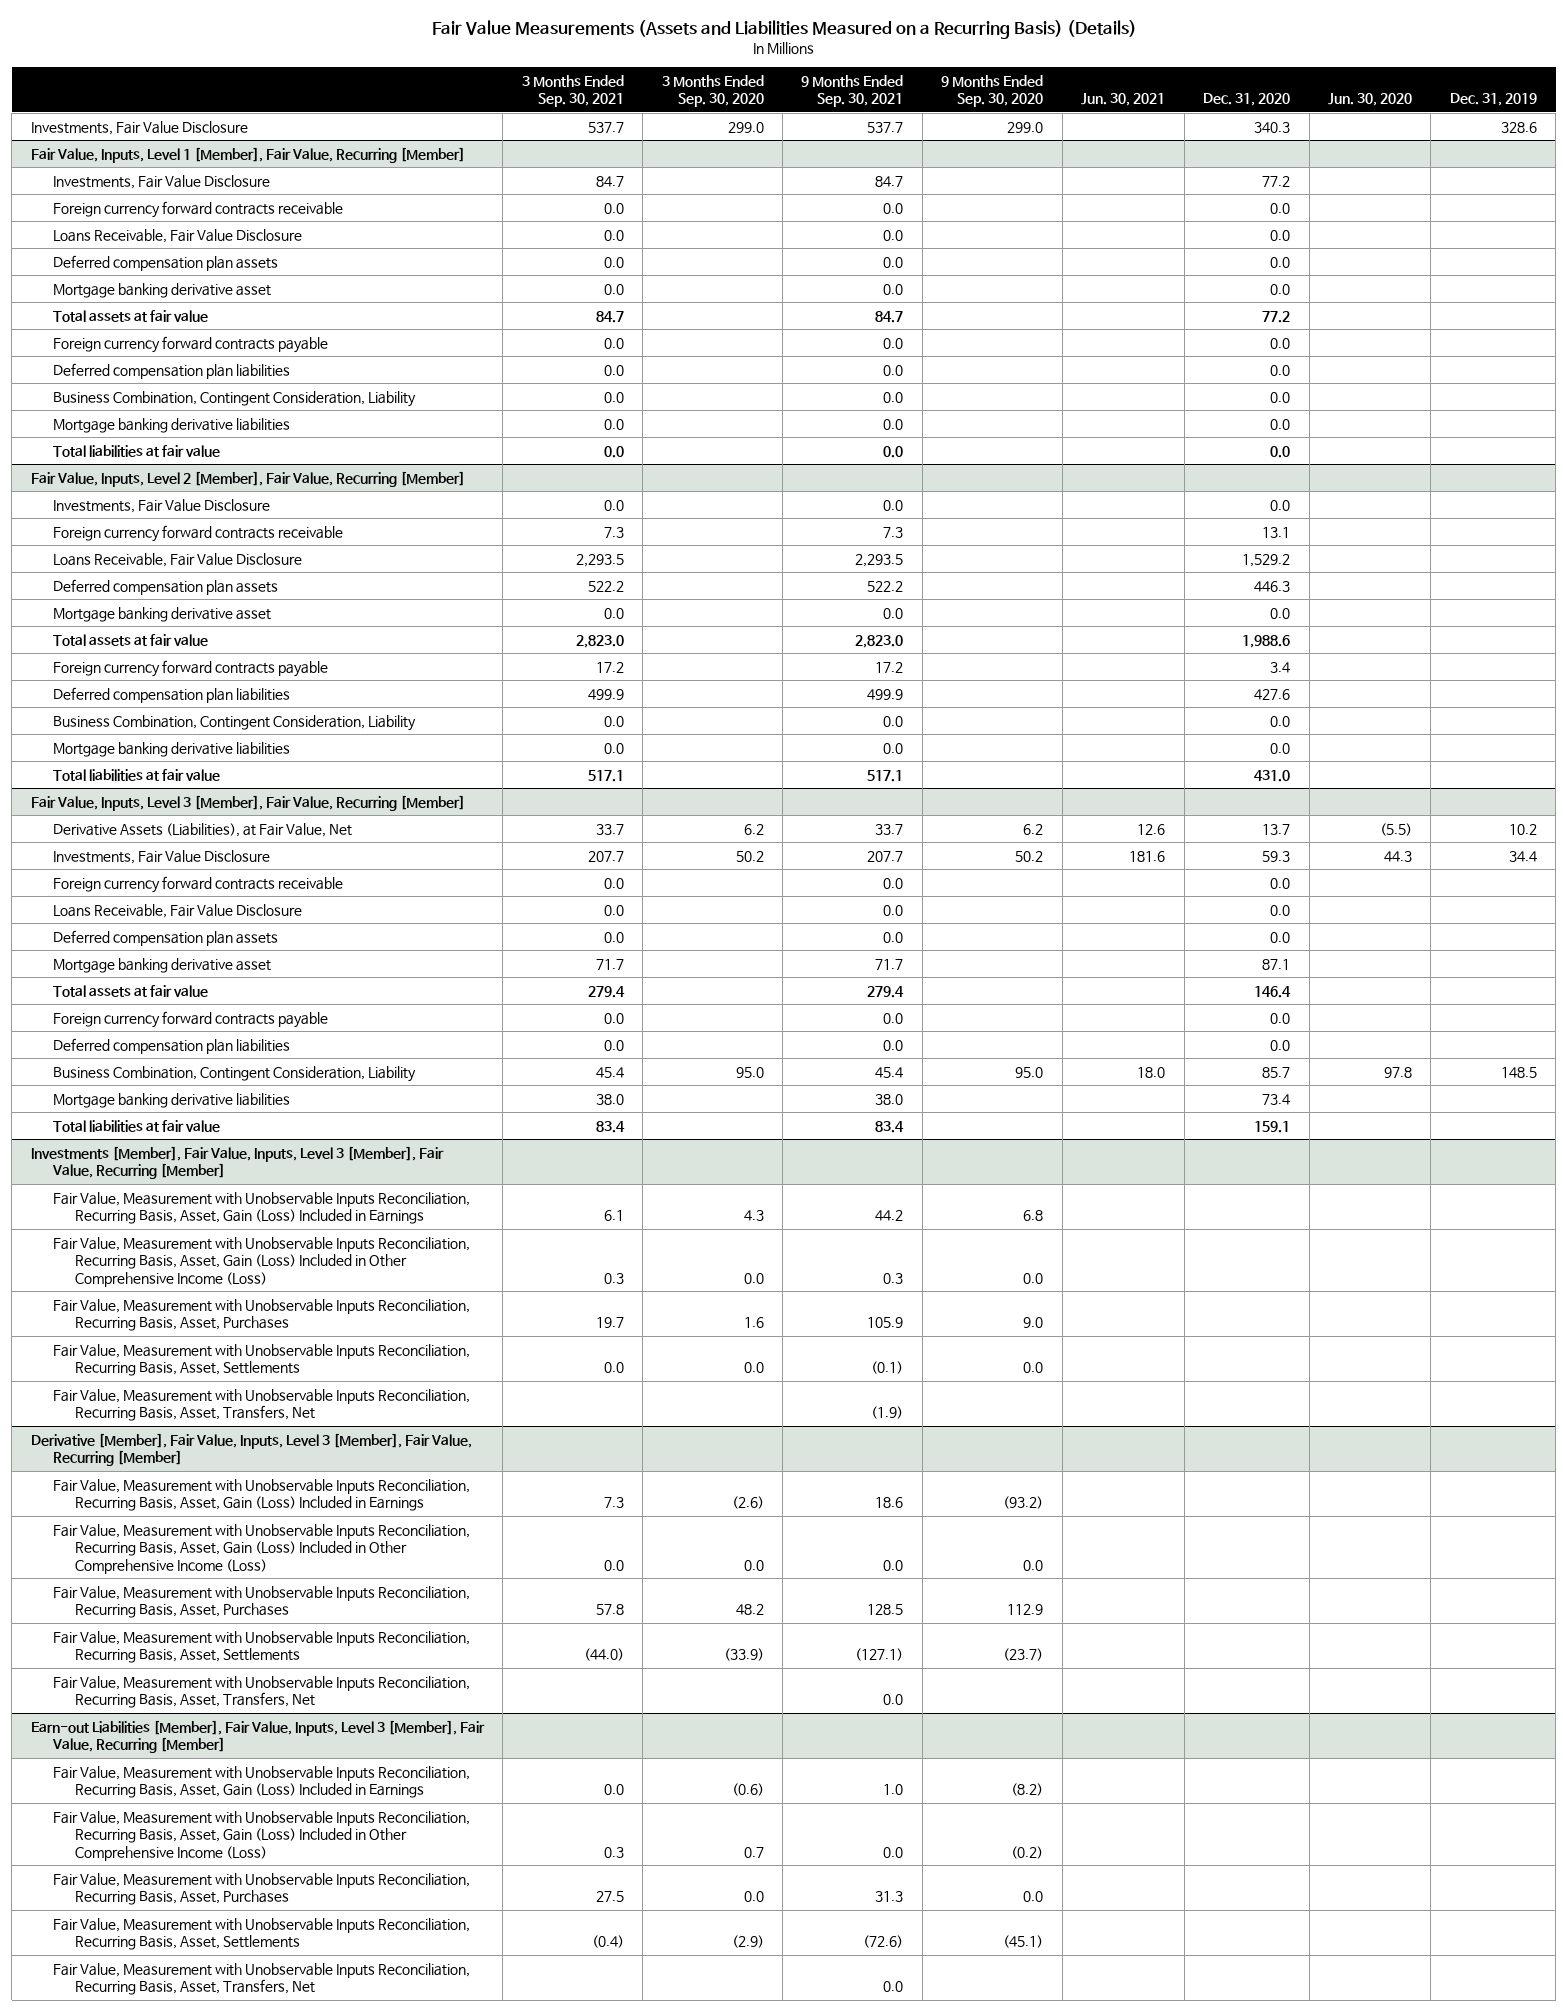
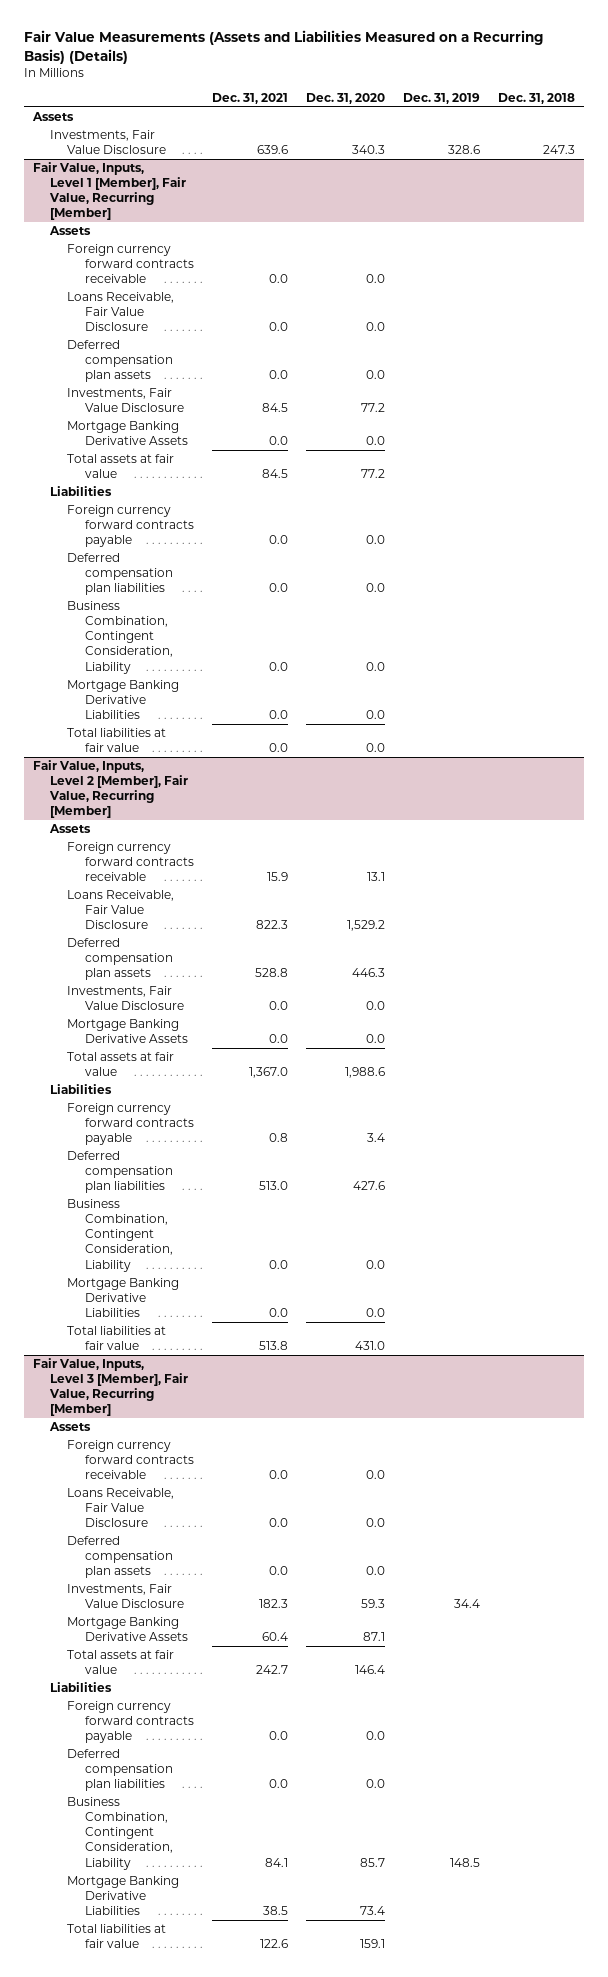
[521,74,624,108] 3 Months Ended Sep. 30, 2021 -> none
[661,74,764,108] 3 Months Ended Sep. 30, 2020 -> none
[801,74,904,108] 9 Months Ended Sep. 30, 2021 -> none
[941,74,1044,108] 9 Months Ended Sep. 30, 2020 -> none
[1081,93,1166,107] Jun. 30, 2021 -> none
[1328,93,1413,107] Jun. 30, 2020 -> none
none -> [211,92,288,104] Dec. 31, 2021
none -> [498,92,576,104] Dec. 31, 2018
none -> [32,112,75,122] Assets
none -> [49,226,92,236] Assets
[52,174,270,189] Investments, Fair Value Disclosure -> [67,388,184,413] Investments, Fair Value Disclosure
[52,282,271,298] Mortgage banking derivative asset -> [67,421,188,446] Mortgage Banking Derivative Assets
none -> [50,486,113,497] Liabilities
[52,417,290,433] Mortgage banking derivative liabilities -> [67,680,180,720] Mortgage Banking Derivative Liabilities
none -> [49,824,92,834] Assets
[52,498,270,513] Investments, Fair Value Disclosure -> [67,986,184,1011] Investments, Fair Value Disclosure
[52,606,271,622] Mortgage banking derivative asset -> [67,1019,188,1044] Mortgage Banking Derivative Assets
none -> [50,1084,113,1095] Liabilities
[52,741,290,757] Mortgage banking derivative liabilities -> [67,1278,180,1318] Mortgage Banking Derivative Liabilities
[52,822,352,837] Derivative Assets (Liabilities), at Fair Value, Net -> none
none -> [49,1422,92,1432] Assets
[52,849,270,864] Investments, Fair Value Disclosure -> [67,1584,184,1609] Investments, Fair Value Disclosure
[52,957,271,973] Mortgage banking derivative asset -> [67,1617,188,1642] Mortgage Banking Derivative Assets
none -> [50,1682,113,1693] Liabilities
[52,1092,290,1108] Mortgage banking derivative liabilities -> [67,1876,180,1916] Mortgage Banking Derivative Liabilities
[30,1145,444,1180] Investments [Member], Fair Value, Inputs, Level 3 [Member], Fair Value, Recurring [Member] -> none
[52,1191,470,1225] Fair Value, Measurement with Unobservable Inputs Reconciliation, Recurring Basis, Asset, Gain (Loss) Included in Earnings -> none
[52,1236,470,1287] Fair Value, Measurement with Unobservable Inputs Reconciliation, Recurring Basis, Asset, Gain (Loss) Included in Other Comprehensive Income (Loss) -> none
[52,1298,470,1332] Fair Value, Measurement with Unobservable Inputs Reconciliation, Recurring Basis, Asset, Purchases -> none
[52,1343,470,1377] Fair Value, Measurement with Unobservable Inputs Reconciliation, Recurring Basis, Asset, Settlements -> none
[52,1388,470,1422] Fair Value, Measurement with Unobservable Inputs Reconciliation, Recurring Basis, Asset, Transfers, Net -> none
[30,1432,472,1467] Derivative [Member], Fair Value, Inputs, Level 3 [Member], Fair Value, Recurring [Member] -> none
[52,1478,470,1512] Fair Value, Measurement with Unobservable Inputs Reconciliation, Recurring Basis, Asset, Gain (Loss) Included in Earnings -> none
[52,1523,470,1574] Fair Value, Measurement with Unobservable Inputs Reconciliation, Recurring Basis, Asset, Gain (Loss) Included in Other Comprehensive Income (Loss) -> none
[52,1585,470,1619] Fair Value, Measurement with Unobservable Inputs Reconciliation, Recurring Basis, Asset, Purchases -> none
[52,1630,470,1664] Fair Value, Measurement with Unobservable Inputs Reconciliation, Recurring Basis, Asset, Settlements -> none
[52,1675,470,1709] Fair Value, Measurement with Unobservable Inputs Reconciliation, Recurring Basis, Asset, Transfers, Net -> none
[30,1719,485,1754] Earn-out Liabilities [Member], Fair Value, Inputs, Level 3 [Member], Fair Value, Recurring [Member] -> none
[52,1765,470,1799] Fair Value, Measurement with Unobservable Inputs Reconciliation, Recurring Basis, Asset, Gain (Loss) Included in Earnings -> none
[52,1810,470,1861] Fair Value, Measurement with Unobservable Inputs Reconciliation, Recurring Basis, Asset, Gain (Loss) Included in Other Comprehensive Income (Loss) -> none
[52,1872,470,1906] Fair Value, Measurement with Unobservable Inputs Reconciliation, Recurring Basis, Asset, Purchases -> none
[52,1917,470,1951] Fair Value, Measurement with Unobservable Inputs Reconciliation, Recurring Basis, Asset, Settlements -> none
[52,1962,470,1996] Fair Value, Measurement with Unobservable Inputs Reconciliation, Recurring Basis, Asset, Transfers, Net -> none

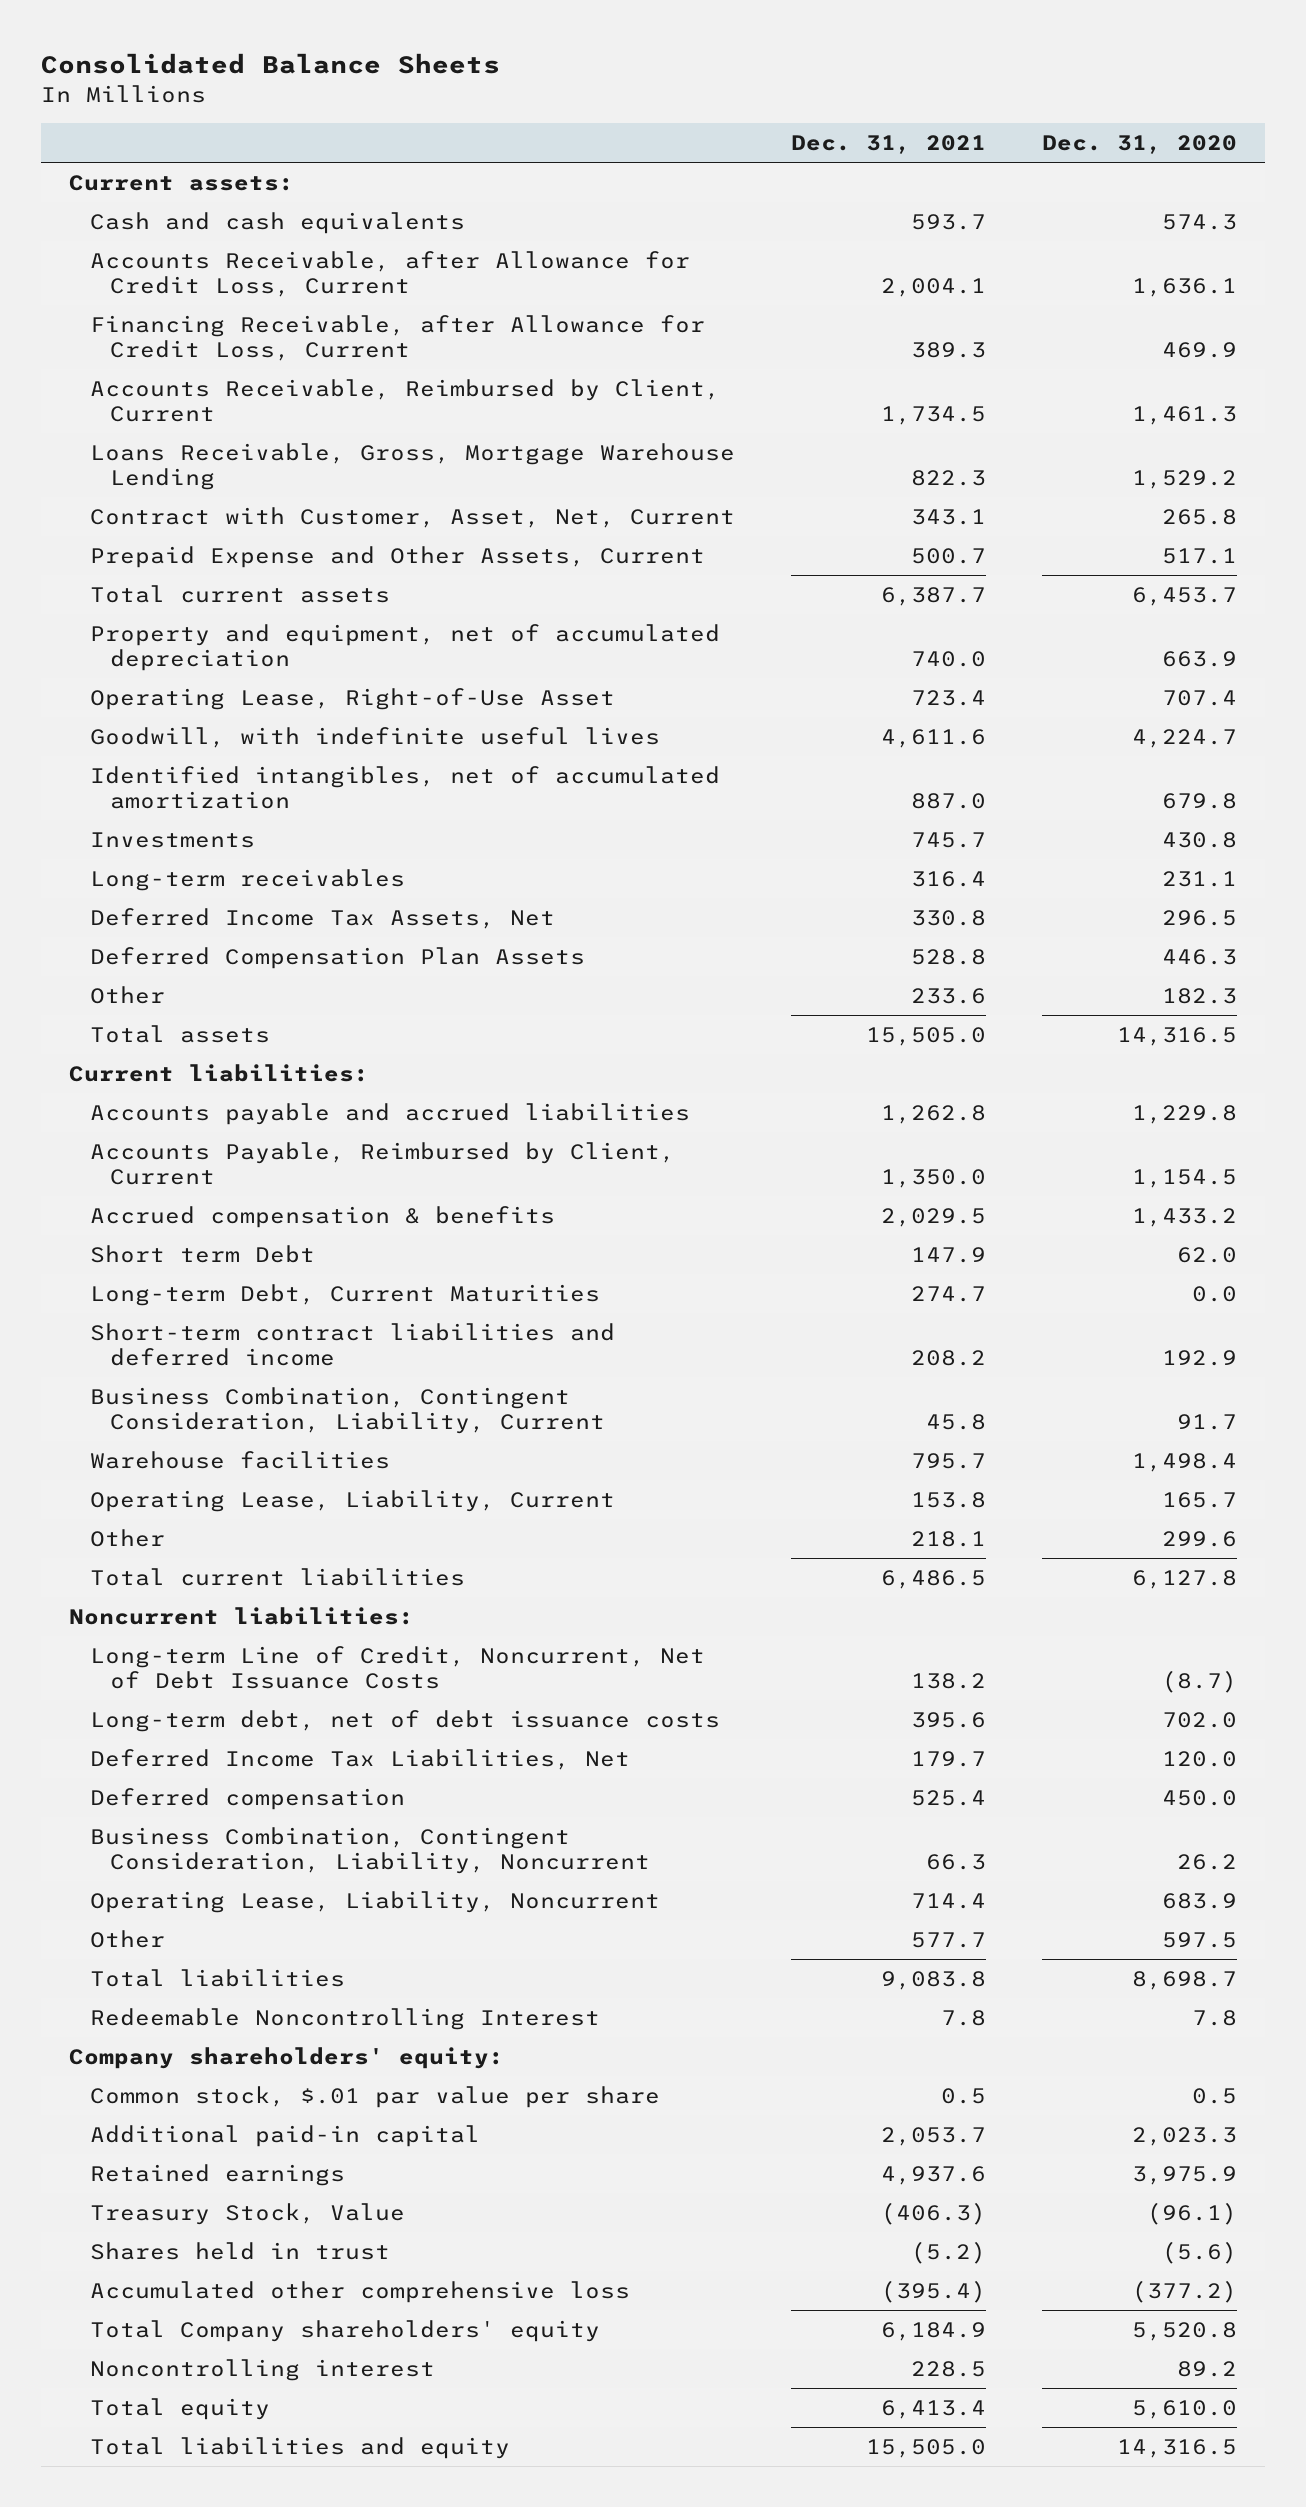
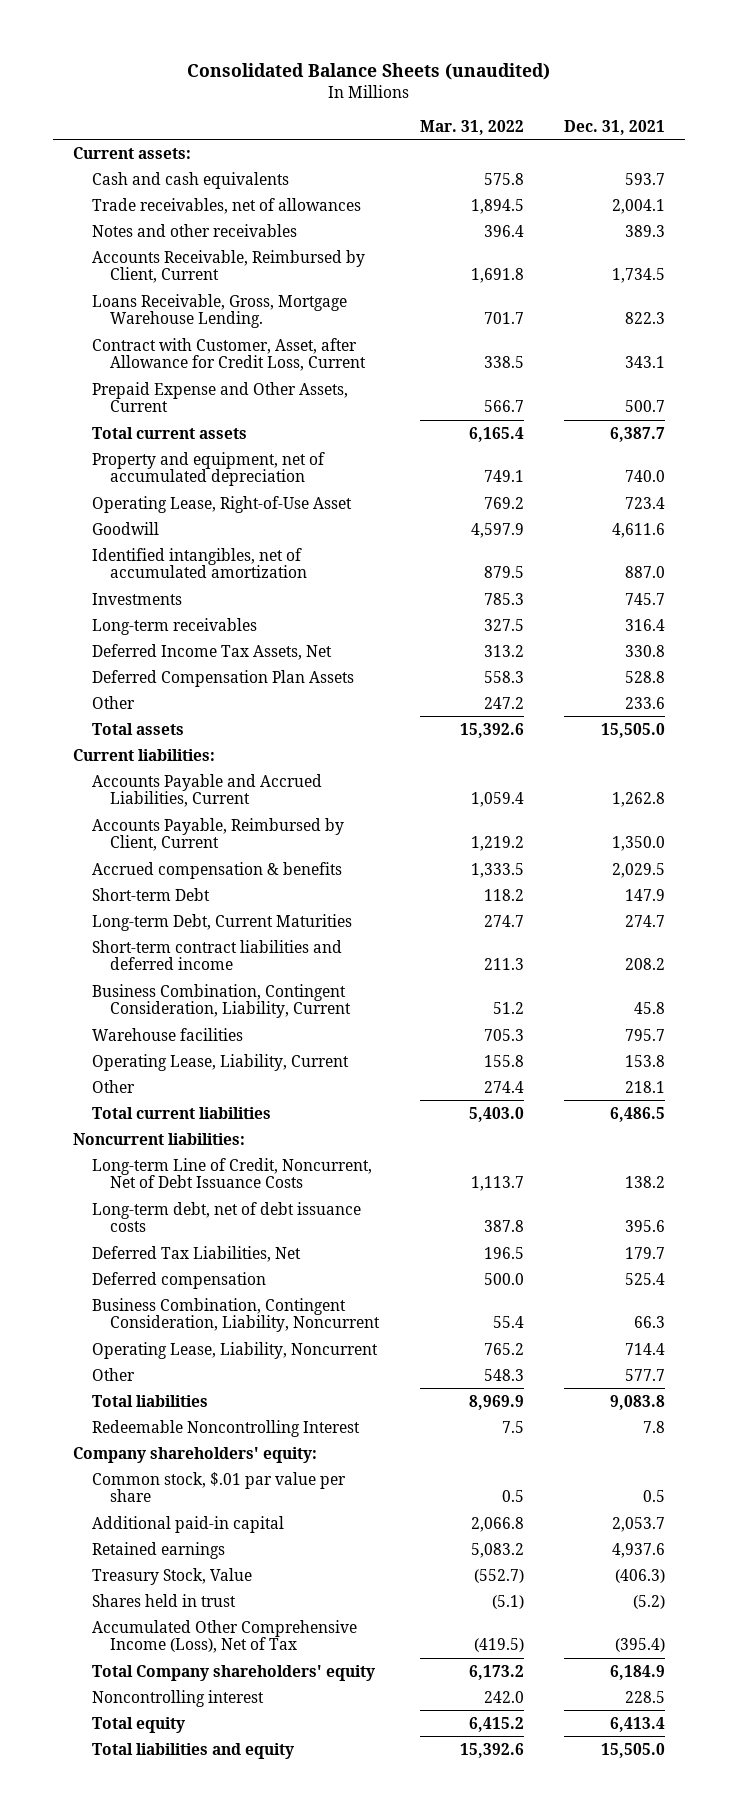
[40,53,500,75] Consolidated Balance Sheets -> [186,63,550,81] Consolidated Balance Sheets (unaudited)
[1042,134,1238,154] Dec. 31, 2020 -> none
none -> [419,119,524,135] Mar. 31, 2022
[89,250,690,297] Accounts Receivable, after Allowance for Credit Loss, Current -> [91,197,361,214] Trade receivables, net of allowances
[89,314,705,361] Financing Receivable, after Allowance for Credit Loss, Current -> [91,223,297,237] Notes and other receivables
[89,442,735,490] Loans Receivable, Gross, Mortgage Warehouse Lending -> [91,293,347,329] Loans Receivable, Gross, Mortgage Warehouse Lending.
[89,506,735,528] Contract with Customer, Asset, Net, Current -> [91,337,367,372] Contract with Customer, Asset, after Allowance for Credit Loss, Current
[89,726,660,748] Goodwill, with indefinite useful lives -> [91,521,159,535] Goodwill
[89,1102,690,1125] Accounts payable and accrued liabilities -> [91,773,322,808] Accounts Payable and Accrued Liabilities, Current
[89,1244,315,1263] Short term Debt -> [91,887,210,901] Short-term Debt
[89,1748,630,1770] Deferred Income Tax Liabilities, Net -> [91,1245,301,1262] Deferred Tax Liabilities, Net
[89,2280,630,2303] Accumulated other comprehensive loss -> [91,1619,357,1654] Accumulated Other Comprehensive Income (Loss), Net of Tax

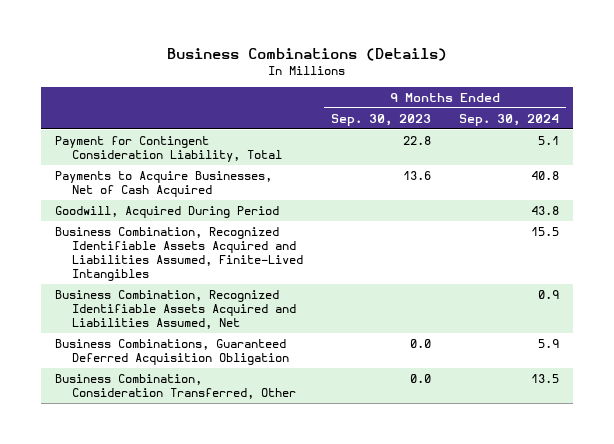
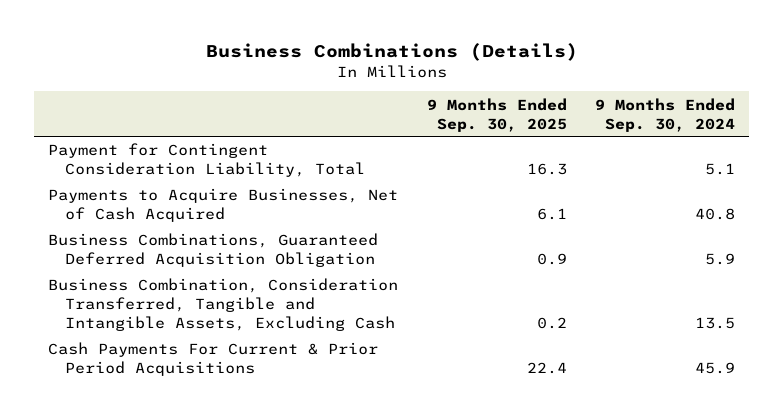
[331,113,432,126] Sep. 30, 2023 -> none
none -> [426,97,567,132] 9 Months Ended Sep. 30, 2025
[54,205,279,218] Goodwill, Acquired During Period -> none
[54,226,304,281] Business Combination, Recognized Identifiable Assets Acquired and Liabilities Assumed, Finite-Lived Intangibles -> none
[54,289,297,329] Business Combination, Recognized Identifiable Assets Acquired and Liabilities Assumed, Net -> none
[54,373,297,399] Business Combination, Consideration Transferred, Other -> [48,278,399,332] Business Combination, Consideration Transferred, Tangible and Intangible Assets, Excluding Cash
none -> [48,342,379,377] Cash Payments For Current & Prior Period Acquisitions

